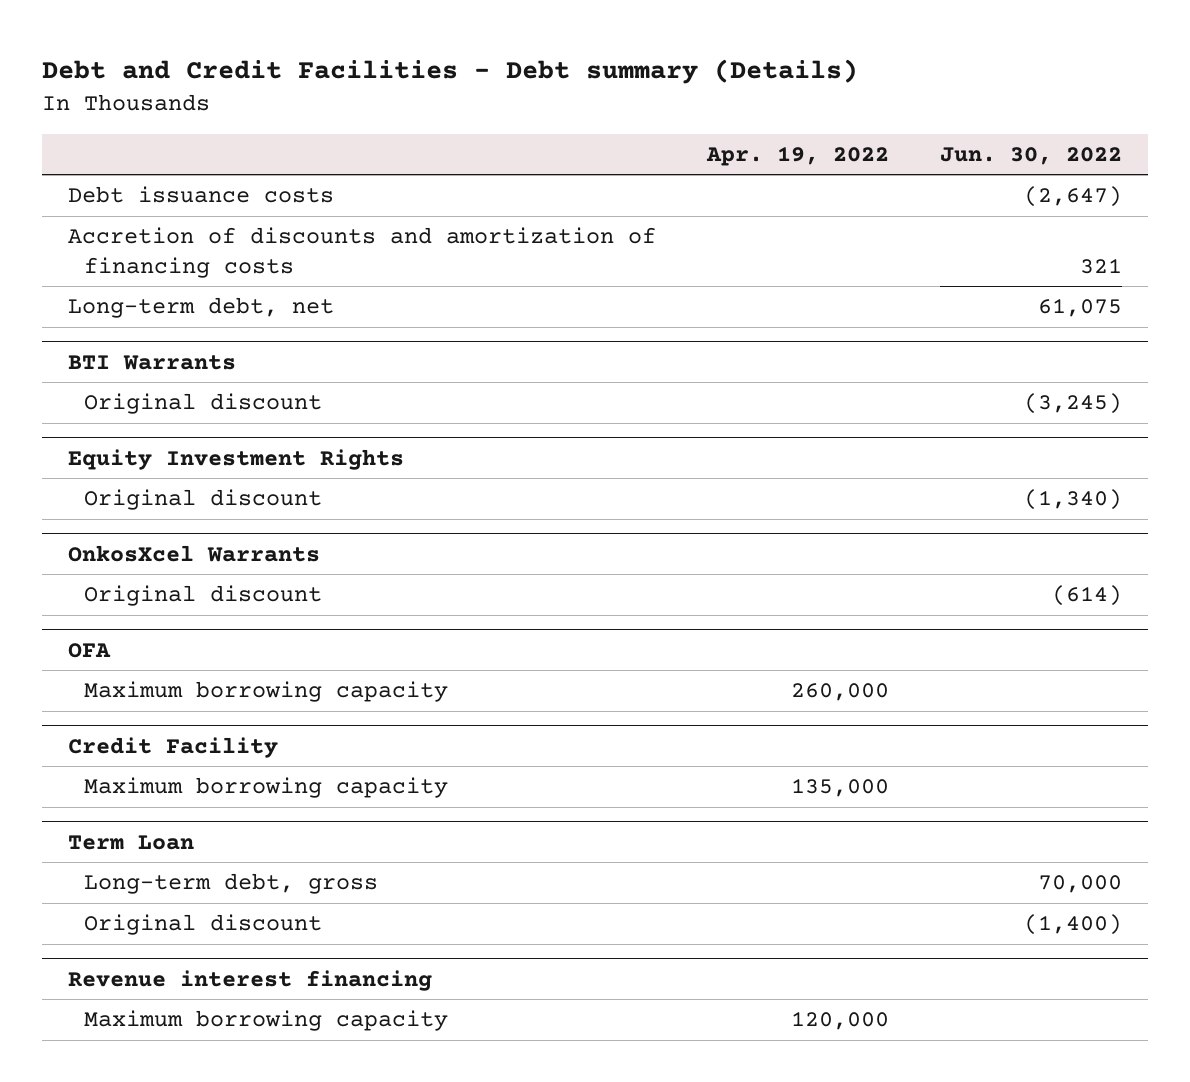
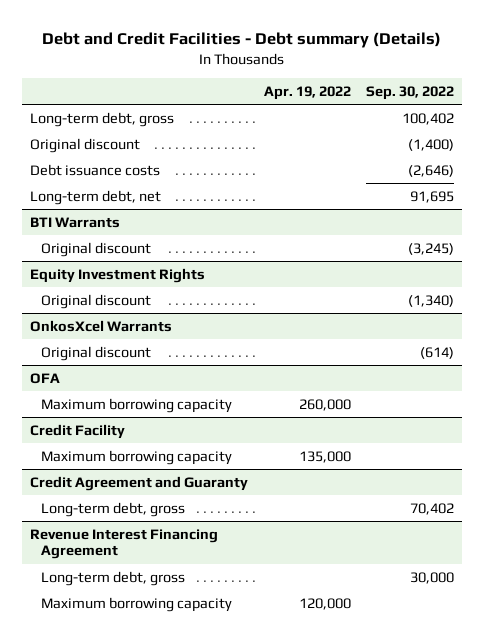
[940,146,1123,165] Jun. 30, 2022 -> none
none -> [366,85,455,100] Sep. 30, 2022
none -> [29,111,174,127] Long-term debt, gross
none -> [29,137,140,153] Original discount
[67,227,656,278] Accretion of discounts and amortization of financing costs -> none
[67,834,194,850] Term Loan -> [29,475,248,491] Credit Agreement and Guaranty
[84,914,323,936] Original discount -> none
[67,969,432,991] Revenue interest financing -> [29,528,218,560] Revenue Interest Financing Agreement
none -> [40,570,185,586] Long-term debt, gross

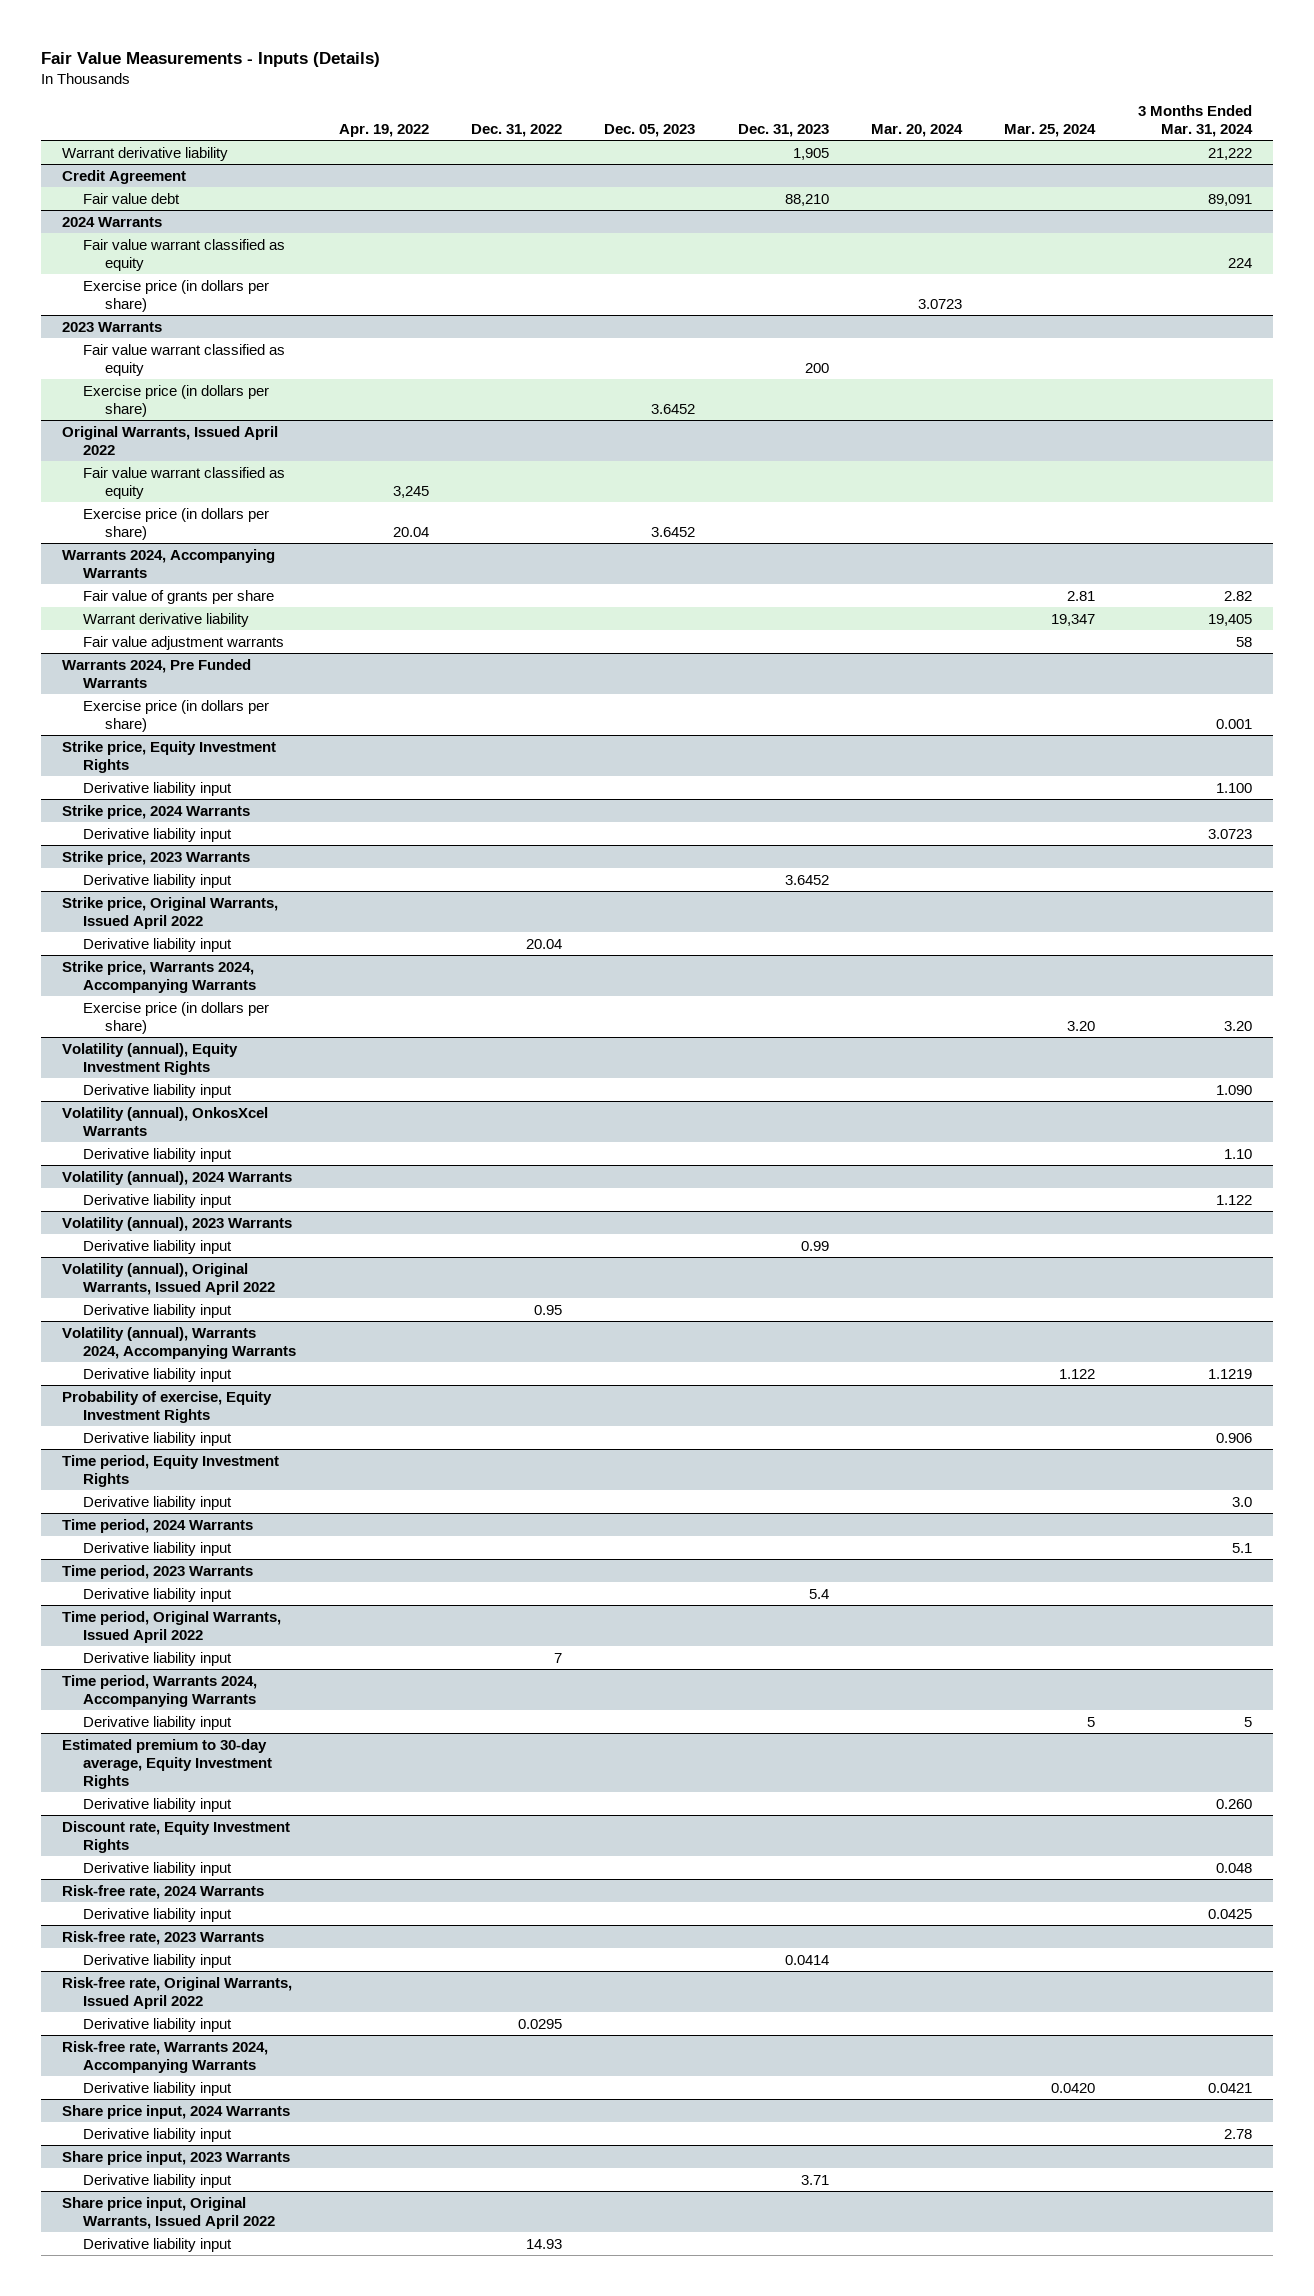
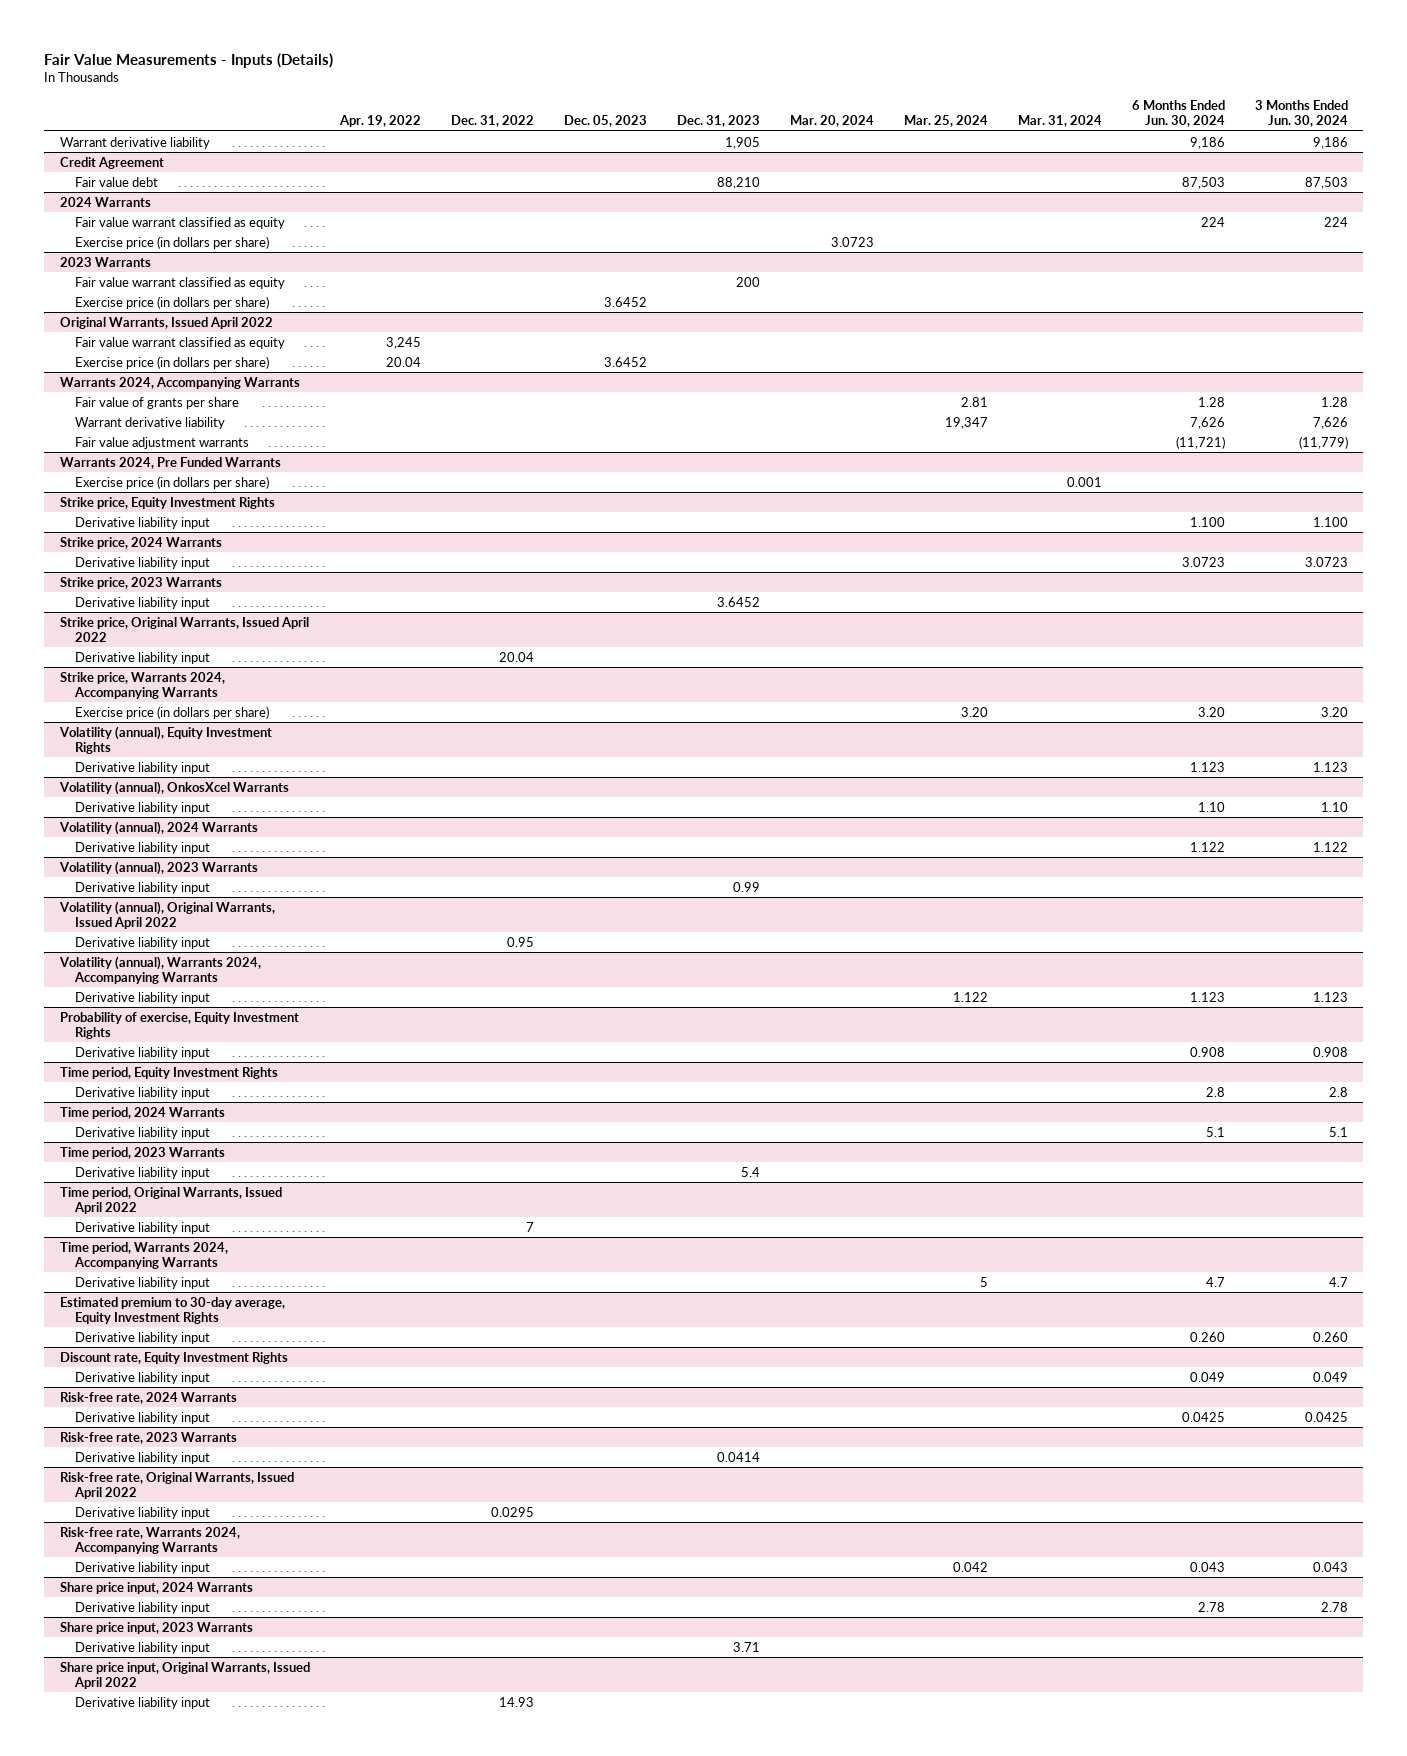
[1137,104,1253,137] 3 Months Ended Mar. 31, 2024 -> none
none -> [1017,115,1102,128] Mar. 31, 2024
none -> [1131,100,1225,128] 6 Months Ended Jun. 30, 2024
none -> [1254,100,1348,128] 3 Months Ended Jun. 30, 2024
[1051,2082,1096,2093] 0.0420 -> [952,1561,988,1572] 0.042

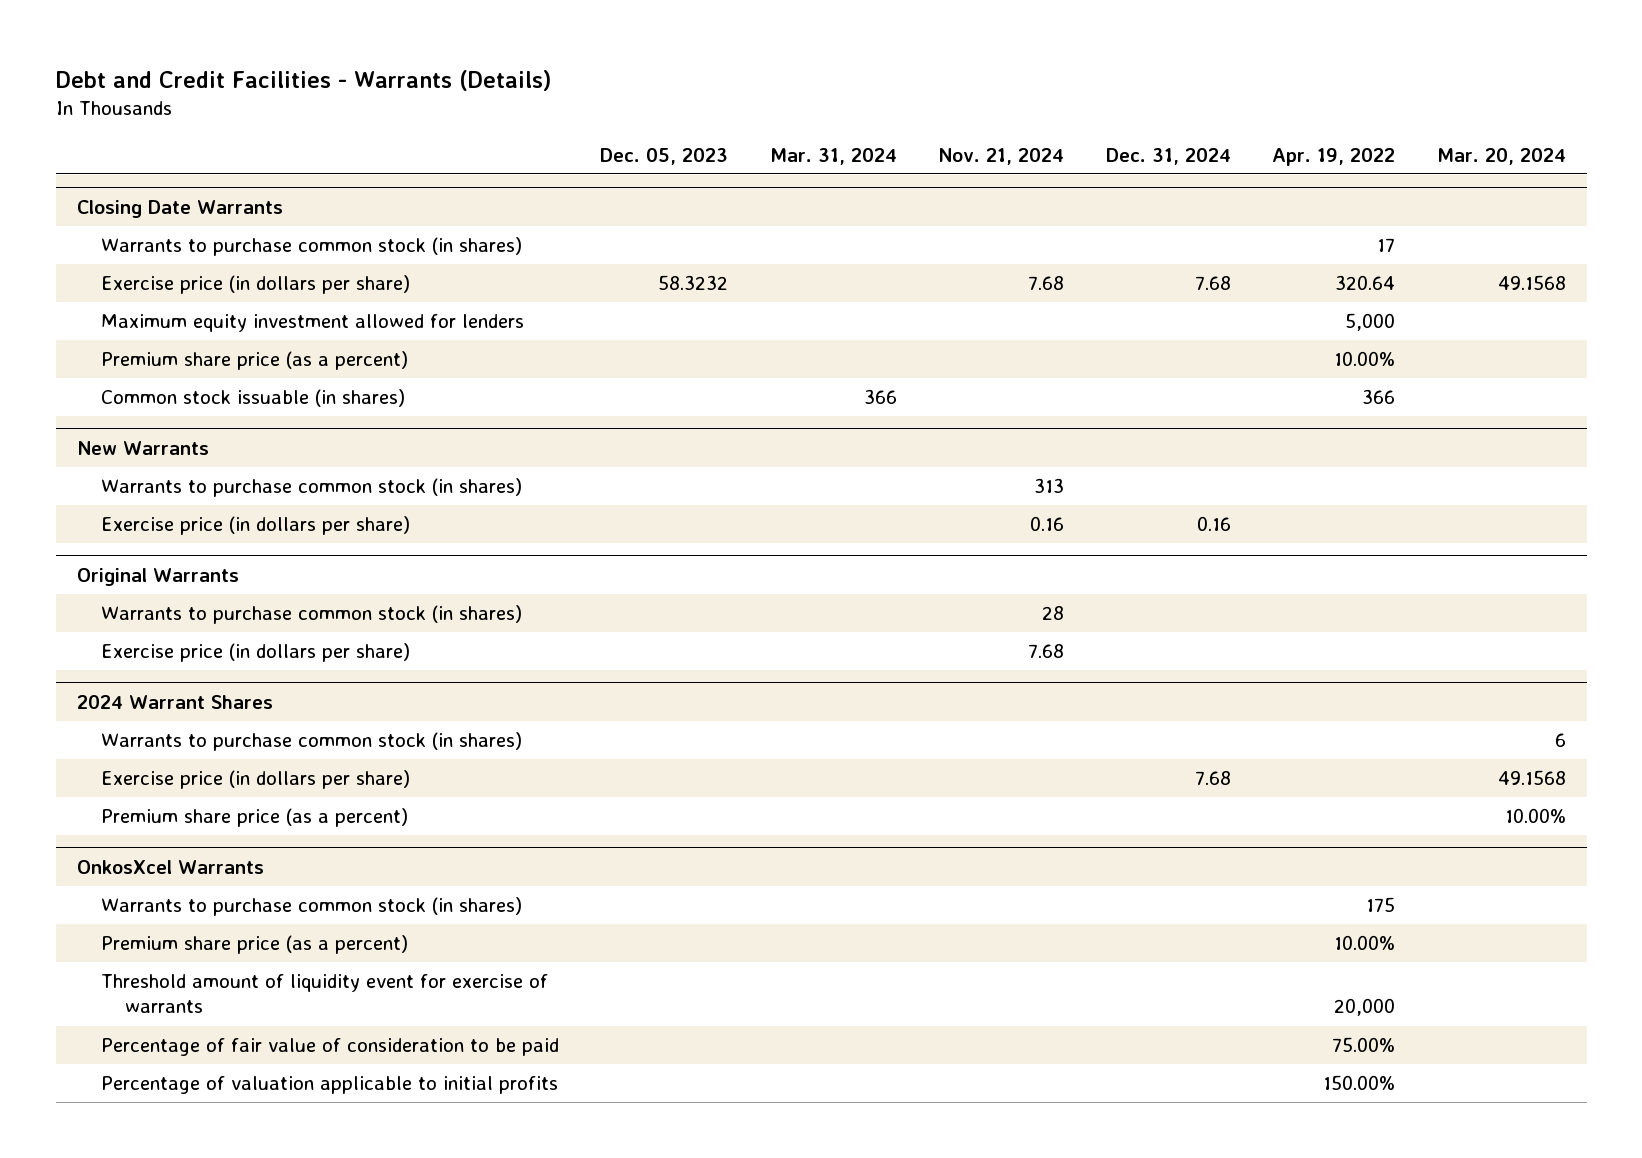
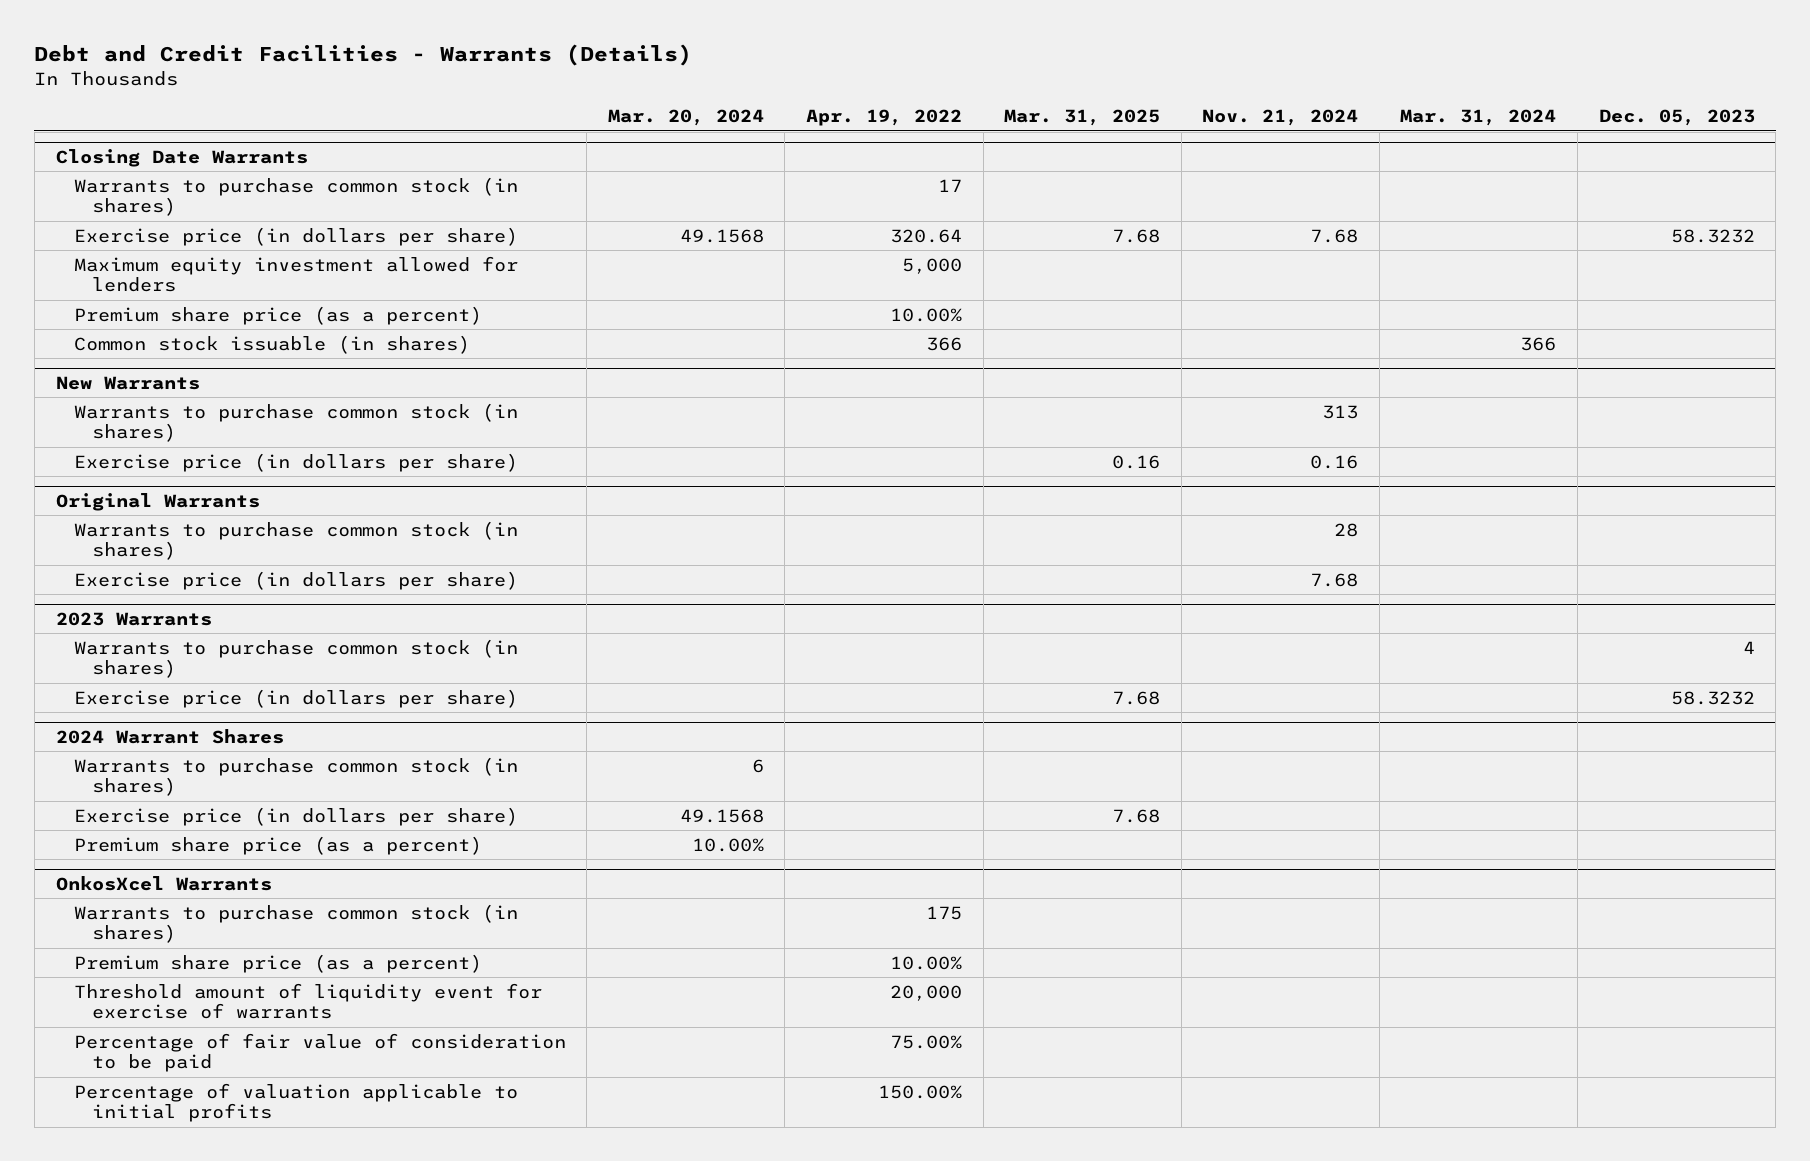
[1105,147,1231,165] Dec. 31, 2024 -> none
none -> [1004,109,1161,127] Mar. 31, 2025
none -> [55,611,212,626] 2023 Warrants
none -> [73,638,518,679] Warrants to purchase common stock (in shares)
none -> [73,688,518,708] Exercise price (in dollars per share)

